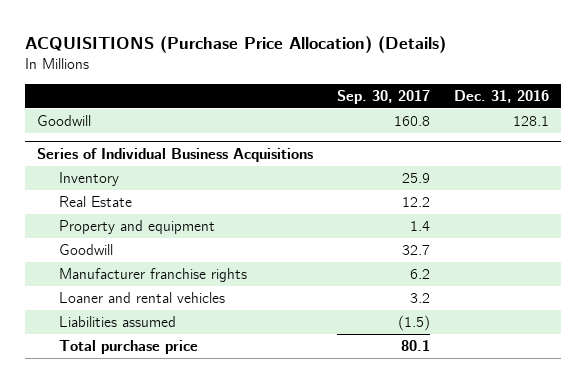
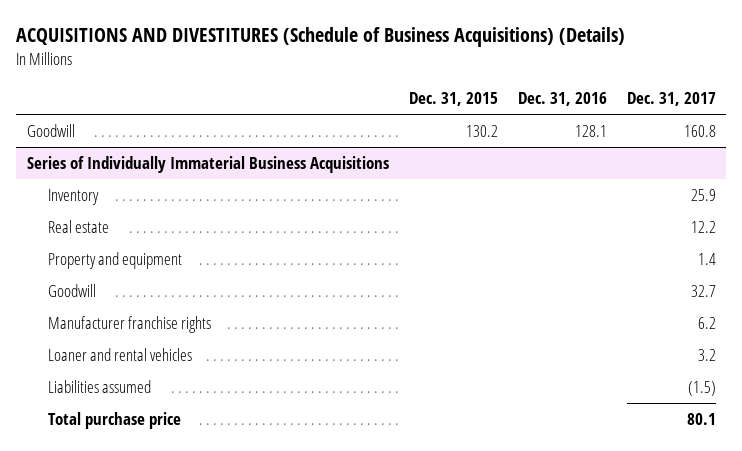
[25,35,447,53] ACQUISITIONS (Purchase Price Allocation) (Details) -> [16,27,626,48] ACQUISITIONS AND DIVESTITURES (Schedule of Business Acquisitions) (Details)
[337,89,431,104] Sep. 30, 2017 -> none
none -> [408,91,498,106] Dec. 31, 2015
none -> [626,91,716,106] Dec. 31, 2017
[37,148,314,163] Series of Individual Business Acquisitions -> [26,156,389,174] Series of Individually Immaterial Business Acquisitions
[59,196,133,208] Real Estate -> [48,220,110,234] Real estate

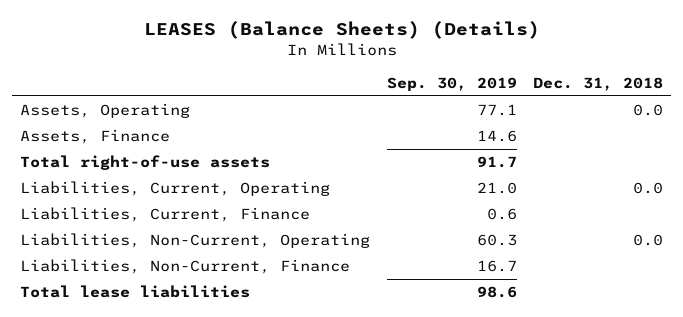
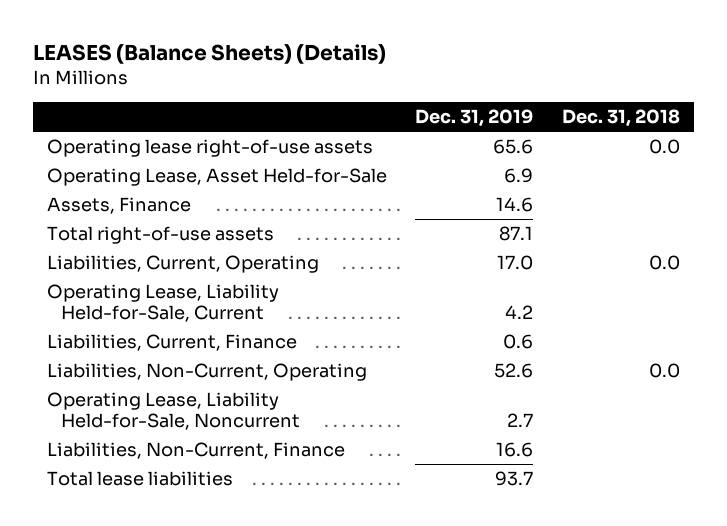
[386,76,517,91] Sep. 30, 2019 -> none
none -> [415,109,534,128] Dec. 31, 2019
[20,103,191,119] Assets, Operating -> [46,139,373,158] Operating lease right-of-use assets
none -> [46,168,387,187] Operating Lease, Asset Held-for-Sale
none -> [46,284,279,322] Operating Lease, Liability Held-for-Sale, Current
none -> [46,392,301,430] Operating Lease, Liability Held-for-Sale, Noncurrent

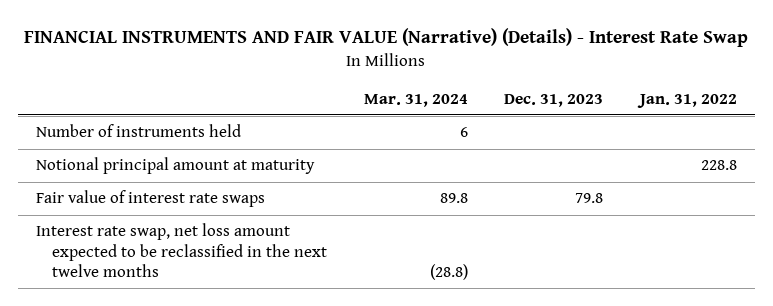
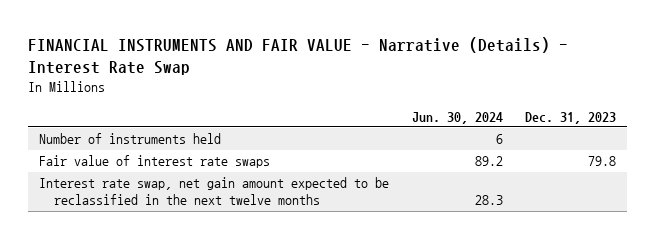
[24,28,749,48] FINANCIAL INSTRUMENTS AND FAIR VALUE (Narrative) (Details) - Interest Rate Swap -> [27,36,568,75] FINANCIAL INSTRUMENTS AND FAIR VALUE - Narrative (Details) - Interest Rate Swap
[363,93,468,107] Mar. 31, 2024 -> none
[636,93,737,108] Jan. 31, 2022 -> none
none -> [411,111,503,124] Jun. 30, 2024
[36,157,316,175] Notional principal amount at maturity -> none
[36,223,327,277] Interest rate swap, net loss amount expected to be reclassified in the next twelve months -> [39,177,390,206] Interest rate swap, net gain amount expected to be reclassified in the next twelve months

